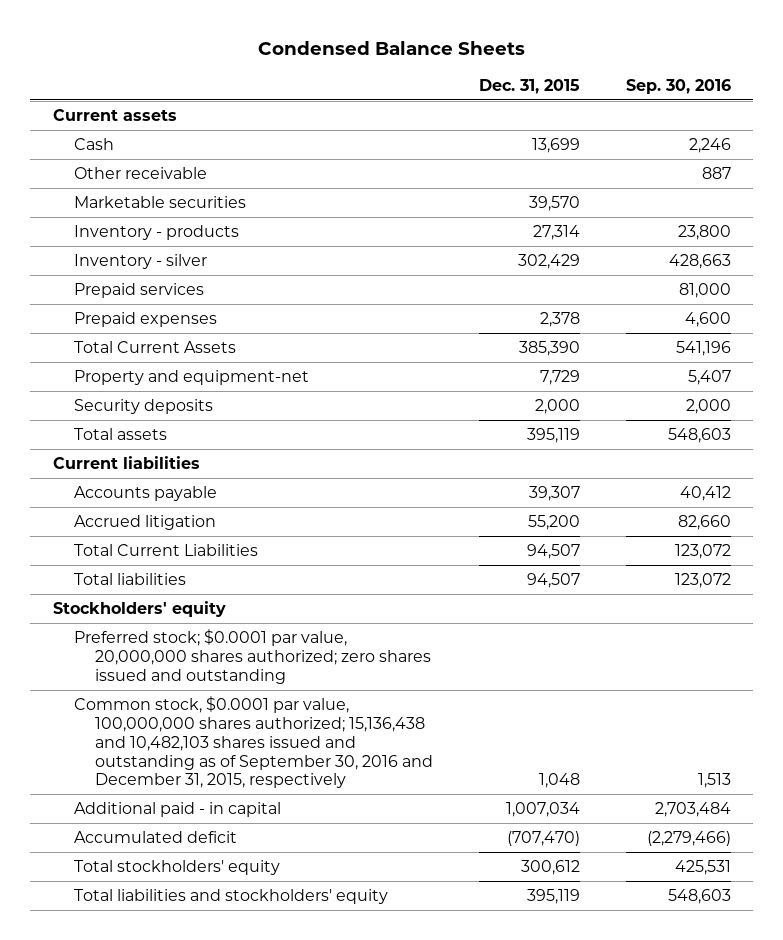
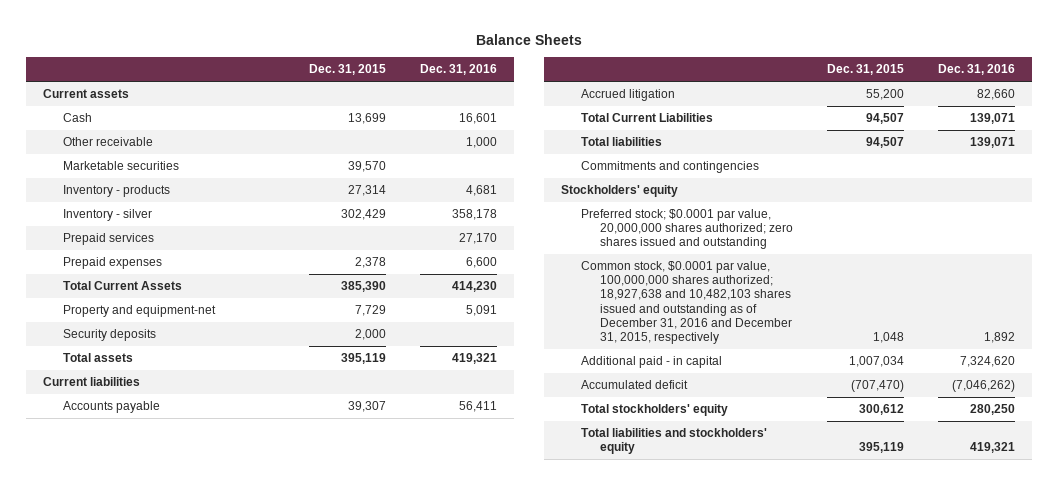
[257,40,525,55] Condensed Balance Sheets -> [476,34,583,46] Balance Sheets
[625,78,731,94] Sep. 30, 2016 -> none
none -> [419,64,497,76] Dec. 31, 2016
none -> [580,161,759,174] Commitments and contingencies
[74,696,434,789] Common stock, $0.0001 par value, 100,000,000 shares authorized; 15,136,438 and 10,482,103 shares issued and outstanding as of September 30, 2016 and December 31, 2015, respectively -> [580,261,793,345] Common stock, $0.0001 par value, 100,000,000 shares authorized; 18,927,638 and 10,482,103 shares issued and outstanding as of December 31, 2016 and December 31, 2015, respectively

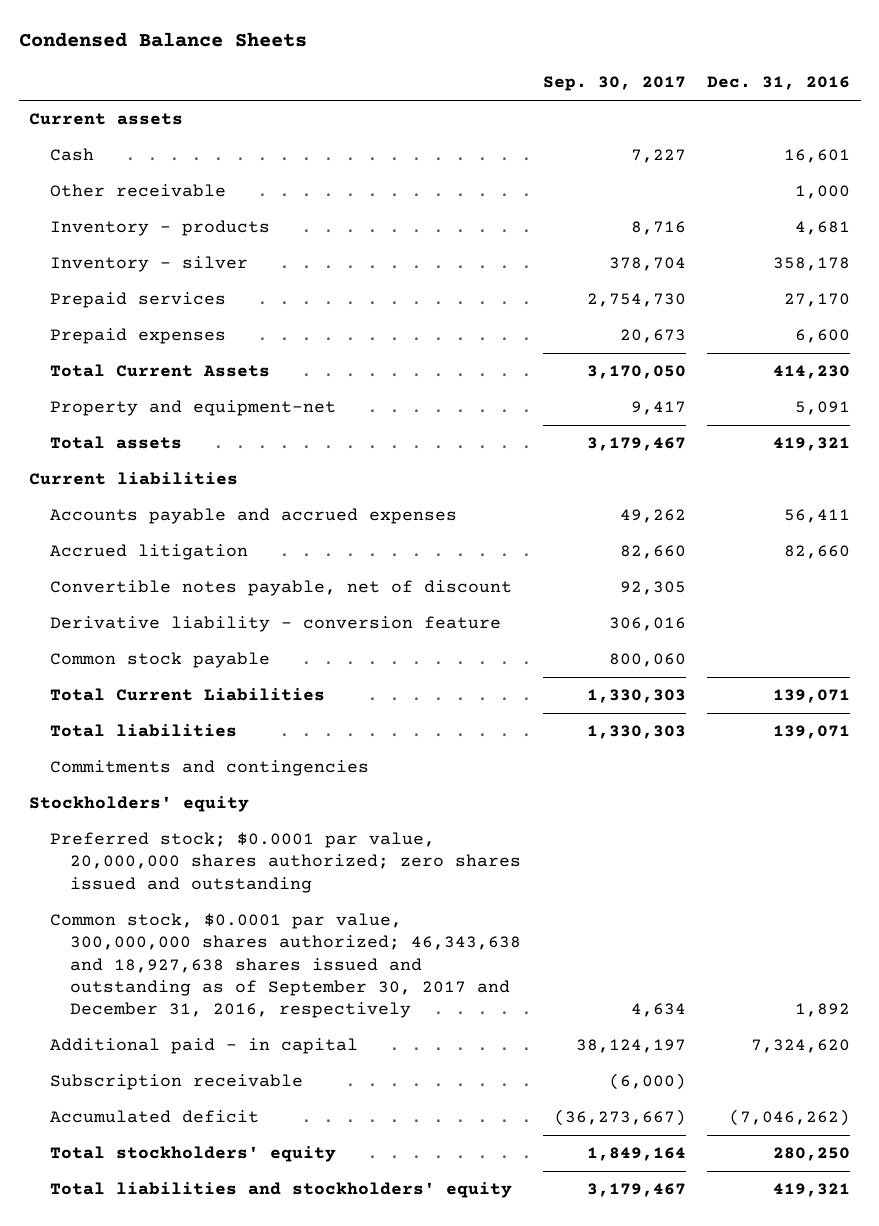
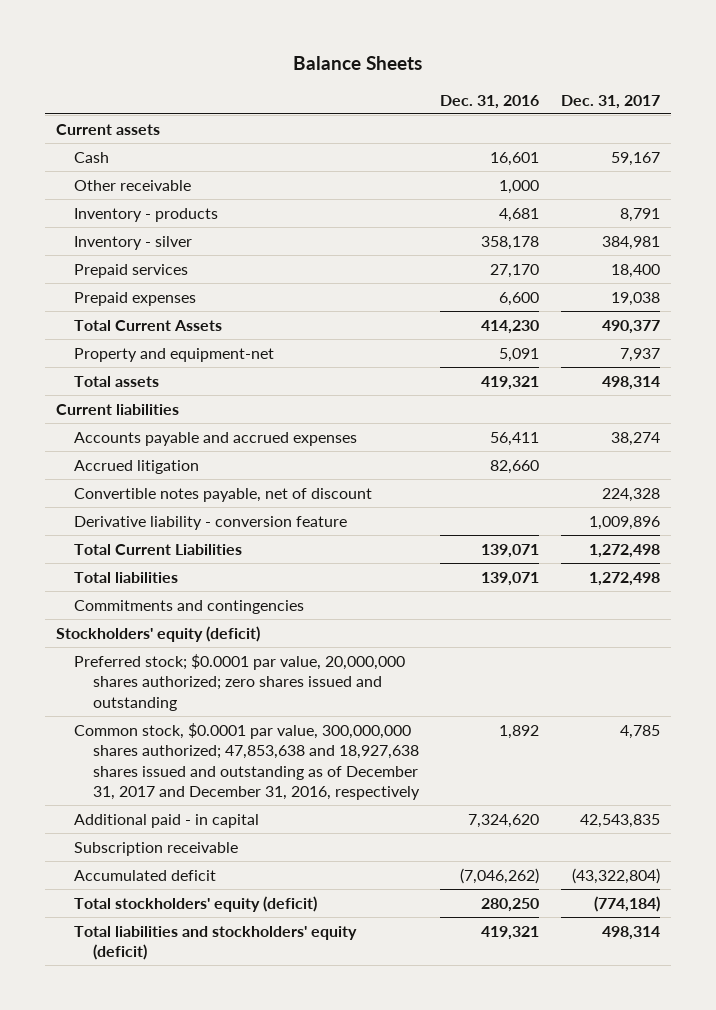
[18,32,307,48] Condensed Balance Sheets -> [293,55,423,70] Balance Sheets
[542,76,686,92] Sep. 30, 2017 -> none
none -> [561,94,661,109] Dec. 31, 2017
[49,652,270,669] Common stock payable -> none
[29,796,250,813] Stockholders' equity -> [56,625,261,642] Stockholders' equity (deficit)
[49,913,522,1019] Common stock, $0.0001 par value, 300,000,000 shares authorized; 46,343,638 and 18,927,638 shares issued and outstanding as of September 30, 2017 and December 31, 2016, respectively -> [74,722,420,800] Common stock, $0.0001 par value, 300,000,000 shares authorized; 47,853,638 and 18,927,638 shares issued and outstanding as of December 31, 2017 and December 31, 2016, respectively
[49,1146,336,1163] Total stockholders' equity -> [74,895,318,912] Total stockholders' equity (deficit)
[49,1182,512,1199] Total liabilities and stockholders' equity -> [74,925,358,961] Total liabilities and stockholders' equity (deficit)

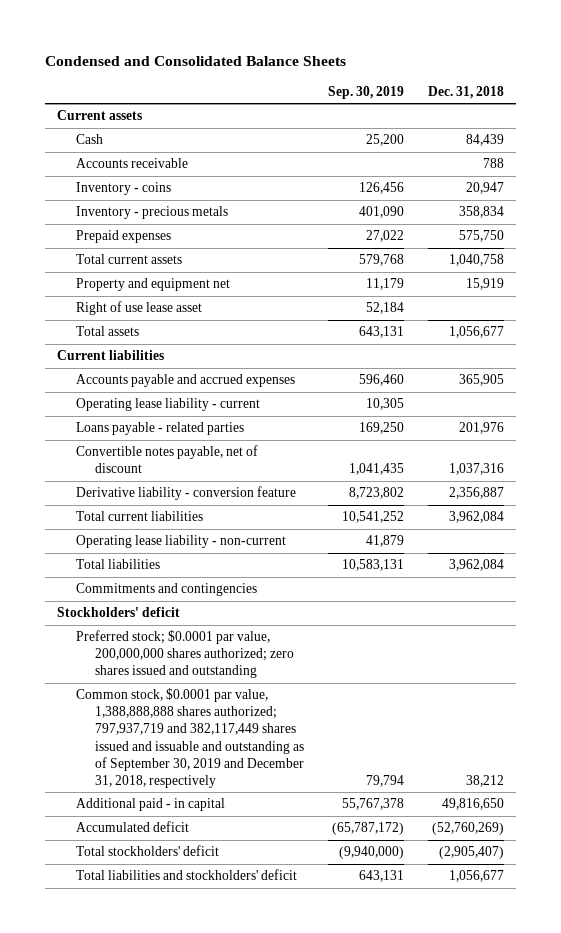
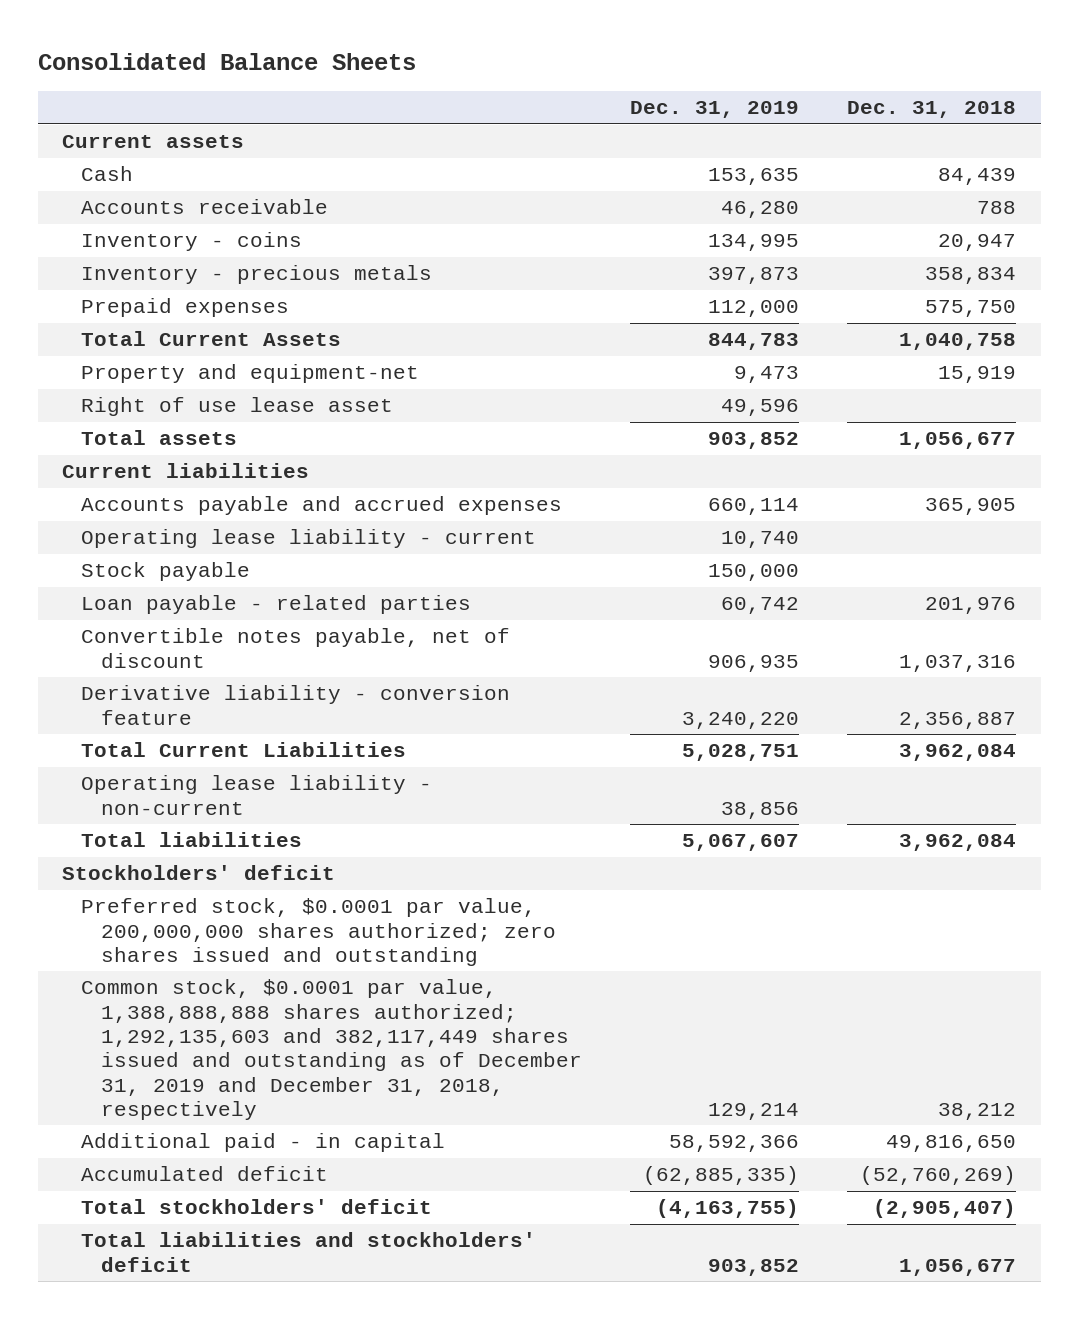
[45,55,347,66] Condensed and Consolidated Balance Sheets -> [37,53,416,71] Consolidated Balance Sheets
[327,85,404,99] Sep. 30, 2019 -> none
none -> [630,101,800,119] Dec. 31, 2019
[76,254,183,265] Total current assets -> [81,331,342,347] Total Current Assets
[76,278,231,292] Property and equipment net -> [81,364,420,384] Property and equipment-net
none -> [81,562,251,582] Stock payable
[76,422,245,436] Loans payable - related parties -> [81,595,472,615] Loan payable - related parties
[76,511,204,522] Total current liabilities -> [81,742,407,758] Total Current Liabilities
[76,583,258,597] Commitments and contingencies -> none
[76,630,294,679] Preferred stock; $0.0001 par value, 200,000,000 shares authorized; zero shares issued and outstanding -> [81,898,556,966] Preferred stock, $0.0001 par value, 200,000,000 shares authorized; zero shares issued and outstanding
[76,688,304,788] Common stock, $0.0001 par value, 1,388,888,888 shares authorized; 797,937,719 and 382,117,449 shares issued and issuable and outstanding as of September 30, 2019 and December 31, 2018, respectively -> [81,979,582,1120] Common stock, $0.0001 par value, 1,388,888,888 shares authorized; 1,292,135,603 and 382,117,449 shares issued and outstanding as of December 31, 2019 and December 31, 2018, respectively

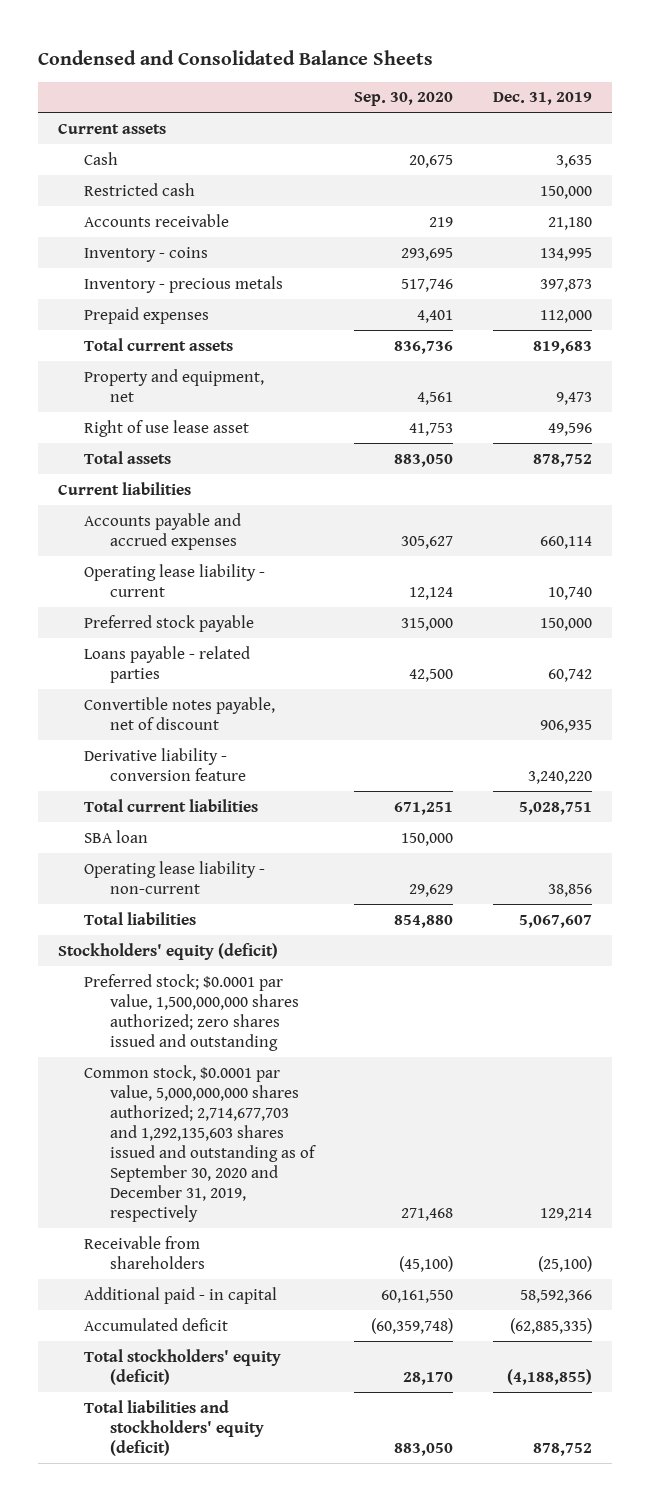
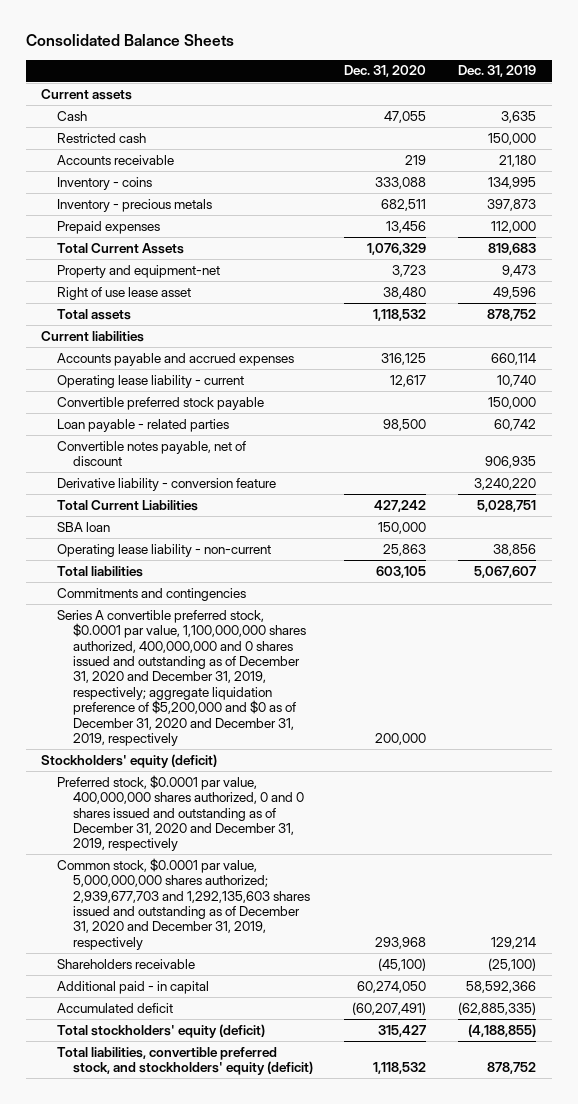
[38,49,434,65] Condensed and Consolidated Balance Sheets -> [25,34,234,47] Consolidated Balance Sheets
[353,92,453,107] Sep. 30, 2020 -> none
none -> [344,65,427,78] Dec. 31, 2020
[84,337,234,351] Total current assets -> [57,242,185,254] Total Current Assets
[84,368,265,402] Property and equipment, net -> [57,264,221,278] Property and equipment-net
[84,614,255,632] Preferred stock payable -> [57,396,265,410] Convertible preferred stock payable
[84,645,251,683] Loans payable - related parties -> [57,418,230,432] Loan payable - related parties
[84,798,259,812] Total current liabilities -> [57,499,199,511] Total Current Liabilities
none -> [57,587,247,601] Commitments and contingencies
none -> [57,609,306,747] Series A convertible preferred stock, $0.0001 par value, 1,100,000,000 shares authorized, 400,000,000 and 0 shares issued and outstanding as of December 31, 2020 and December 31, 2019, respectively; aggregate liquidation preference of $5,200,000 and $0 as of December 31, 2020 and December 31, 2019, respectively
[84,973,299,1051] Preferred stock; $0.0001 par value, 1,500,000,000 shares authorized; zero shares issued and outstanding -> [57,774,304,852] Preferred stock, $0.0001 par value, 400,000,000 shares authorized, 0 and 0 shares issued and outstanding as of December 31, 2020 and December 31, 2019, respectively
[84,1064,316,1222] Common stock, $0.0001 par value, 5,000,000,000 shares authorized; 2,714,677,703 and 1,292,135,603 shares issued and outstanding as of September 30, 2020 and December 31, 2019, respectively -> [57,857,310,950] Common stock, $0.0001 par value, 5,000,000,000 shares authorized; 2,939,677,703 and 1,292,135,603 shares issued and outstanding as of December 31, 2020 and December 31, 2019, respectively
[84,1235,205,1269] Receivable from shareholders -> [57,958,196,969] Shareholders receivable
[84,1399,264,1456] Total liabilities and stockholders' equity (deficit) -> [57,1046,313,1076] Total liabilities, convertible preferred stock, and stockholders' equity (deficit)

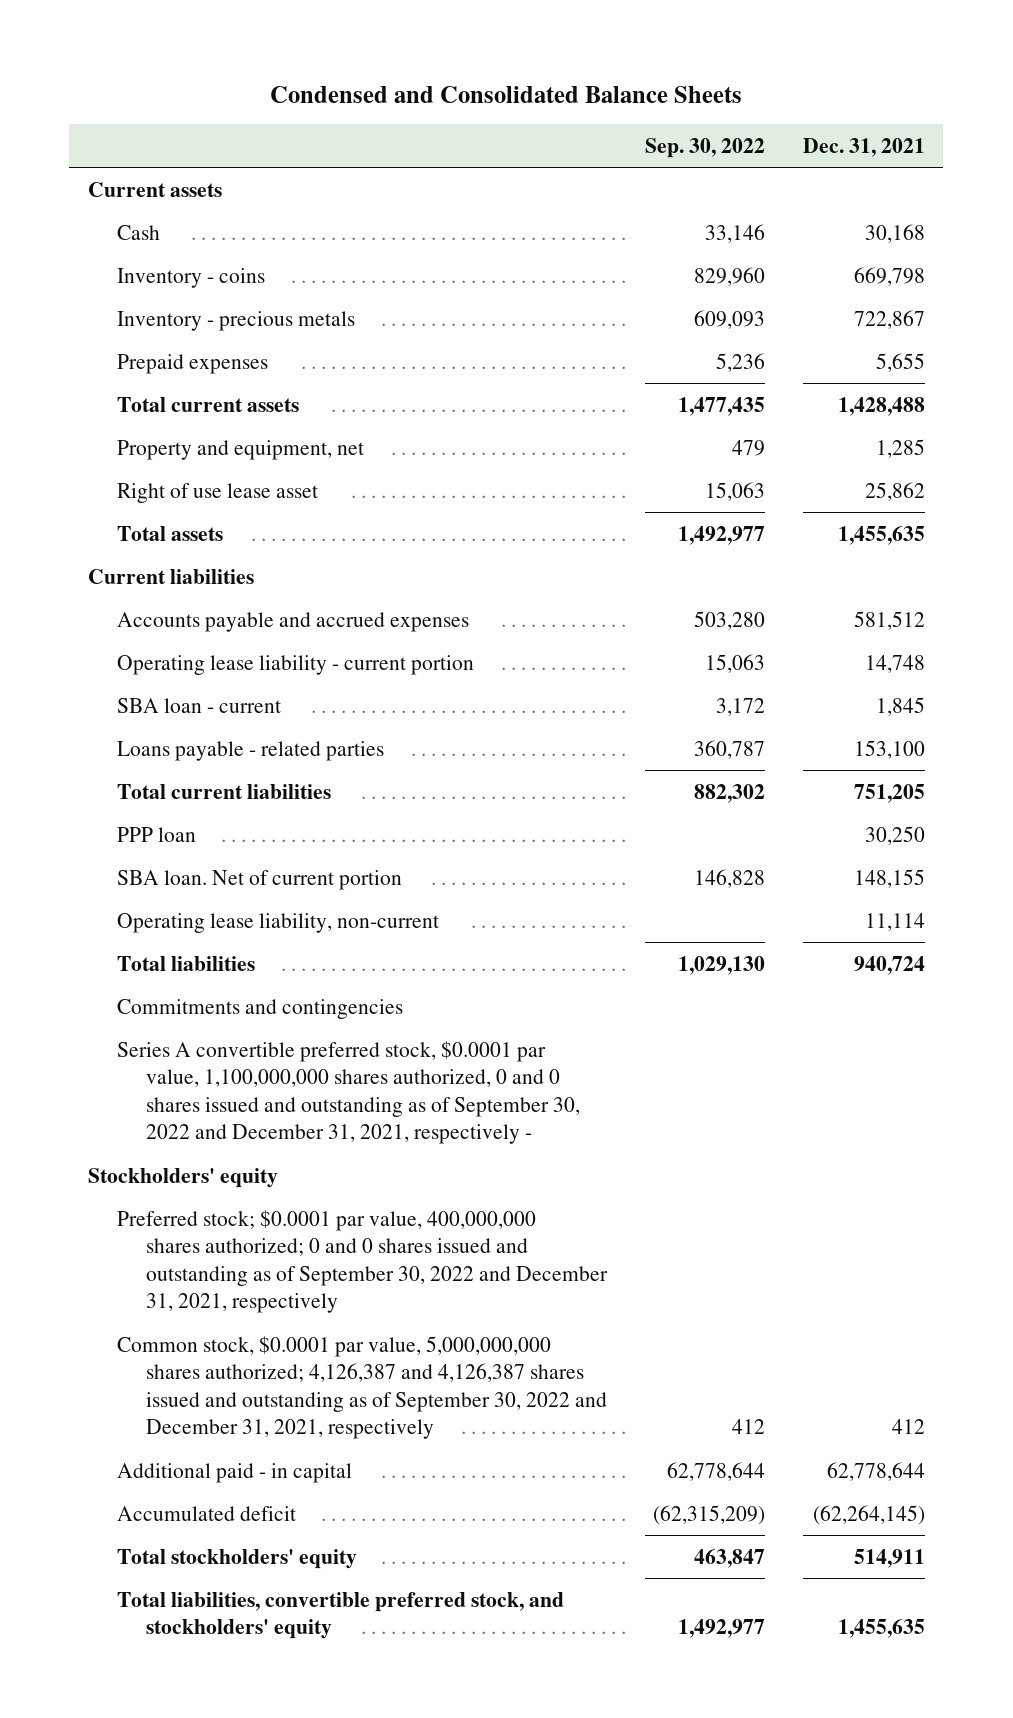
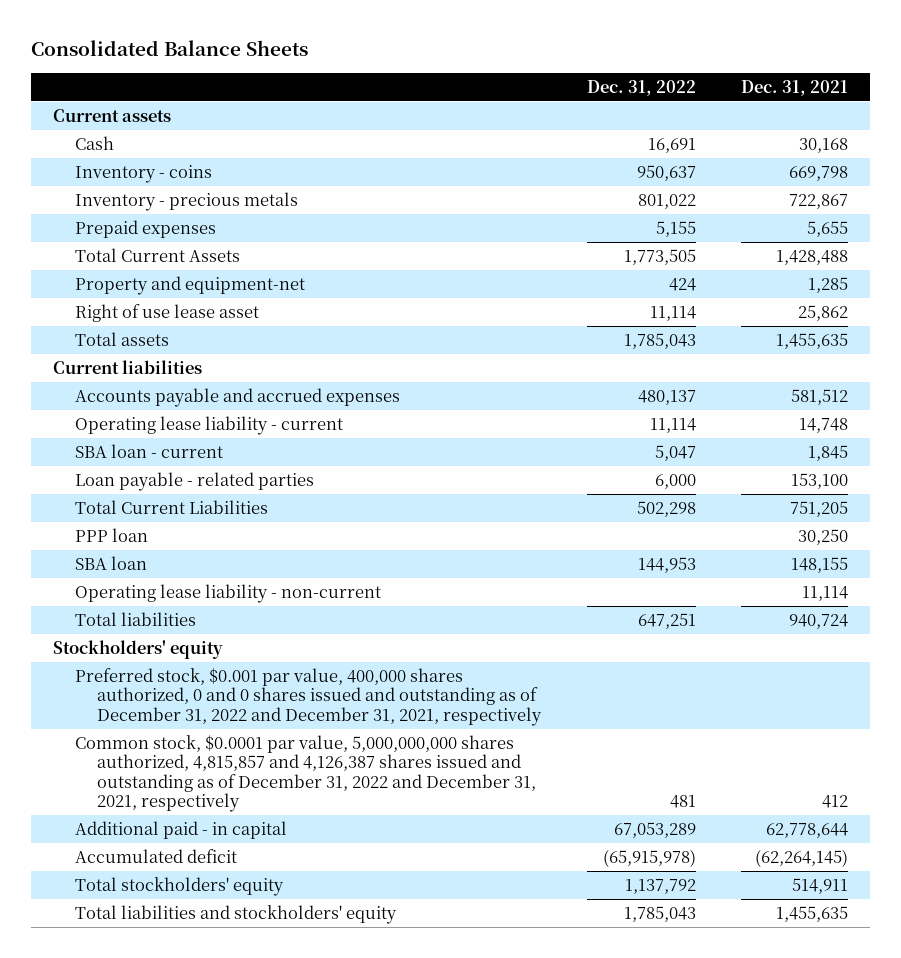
[270,85,743,103] Condensed and Consolidated Balance Sheets -> [30,40,308,57] Consolidated Balance Sheets
[644,137,765,158] Sep. 30, 2022 -> none
none -> [586,79,696,96] Dec. 31, 2022
[117,396,300,412] Total current assets -> [75,248,241,263] Total Current Assets
[117,439,365,460] Property and equipment, net -> [75,276,306,296] Property and equipment-net
[117,654,475,675] Operating lease liability - current portion -> [75,416,344,436] Operating lease liability - current
[117,740,385,761] Loans payable - related parties -> [75,472,315,492] Loan payable - related parties
[117,783,332,799] Total current liabilities -> [75,500,269,515] Total Current Liabilities
[117,869,403,890] SBA loan. Net of current portion -> [75,556,148,571] SBA loan
[117,912,440,933] Operating lease liability, non-current -> [75,584,382,604] Operating lease liability - non-current
[117,998,404,1019] Commitments and contingencies -> none
[117,1040,581,1145] Series A convertible preferred stock, $0.0001 par value, 1,100,000,000 shares authorized, 0 and 0 shares issued and outstanding as of September 30, 2022 and December 31, 2021, respectively - -> none
[117,1209,609,1314] Preferred stock; $0.0001 par value, 400,000,000 shares authorized; 0 and 0 shares issued and outstanding as of September 30, 2022 and December 31, 2021, respectively -> [75,668,543,726] Preferred stock, $0.001 par value, 400,000 shares authorized, 0 and 0 shares issued and outstanding as of December 31, 2022 and December 31, 2021, respectively
[117,1335,608,1440] Common stock, $0.0001 par value, 5,000,000,000 shares authorized; 4,126,387 and 4,126,387 shares issued and outstanding as of September 30, 2022 and December 31, 2021, respectively -> [75,735,537,812] Common stock, $0.0001 par value, 5,000,000,000 shares authorized, 4,815,857 and 4,126,387 shares issued and outstanding as of December 31, 2022 and December 31, 2021, respectively
[117,1591,565,1640] Total liabilities, convertible preferred stock, and stockholders' equity -> [75,905,398,925] Total liabilities and stockholders' equity

